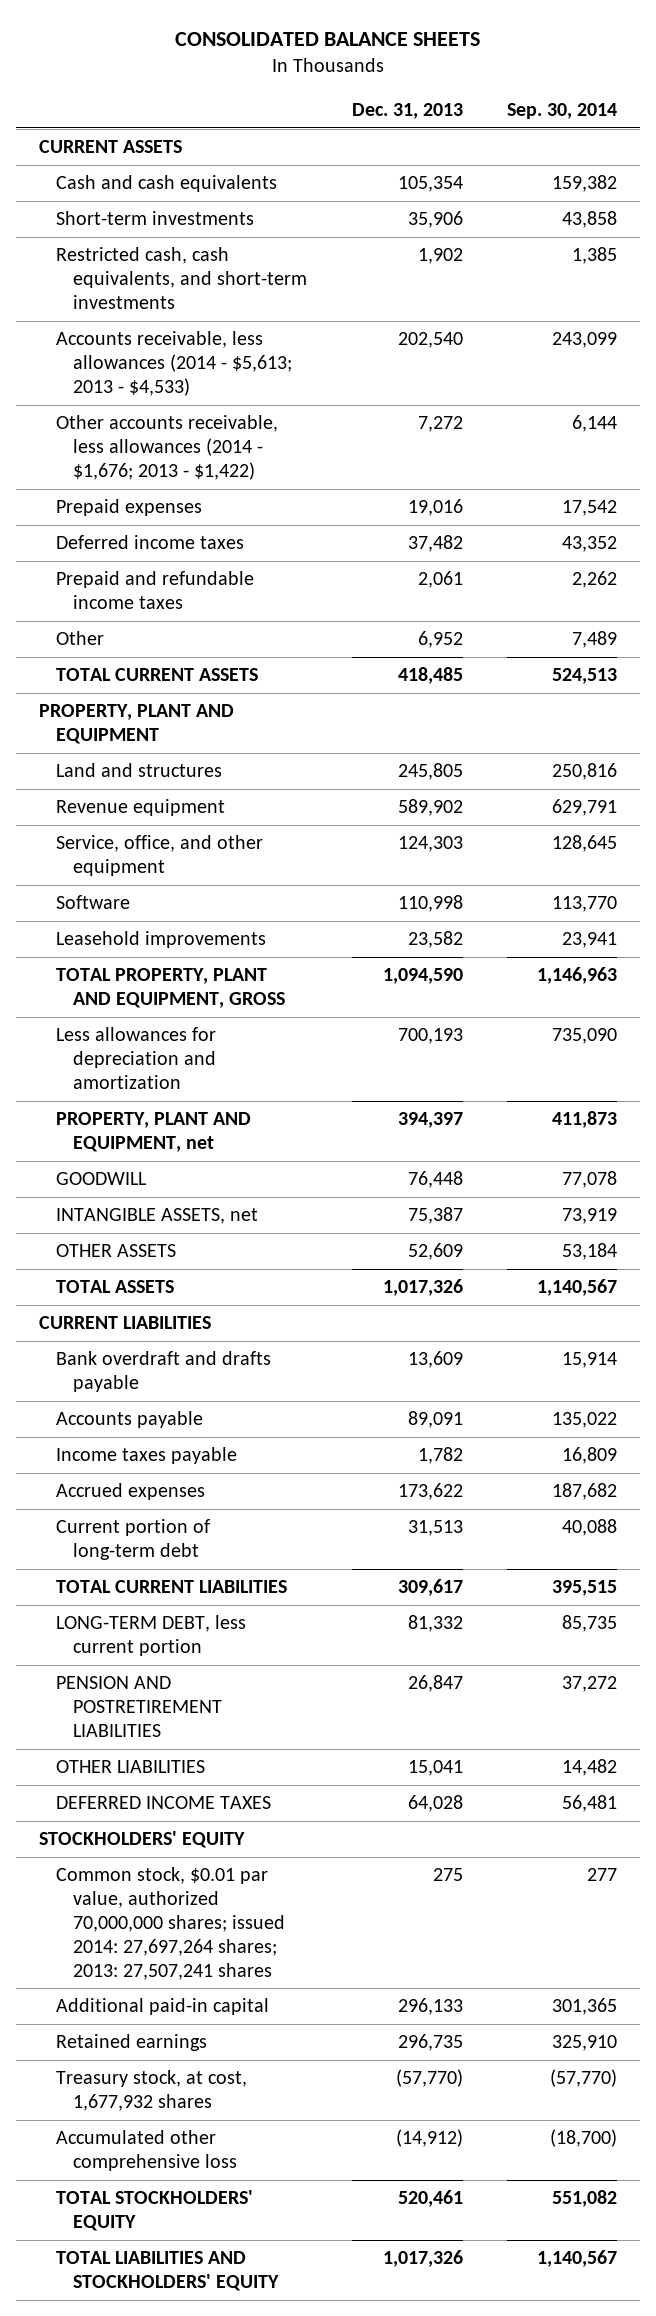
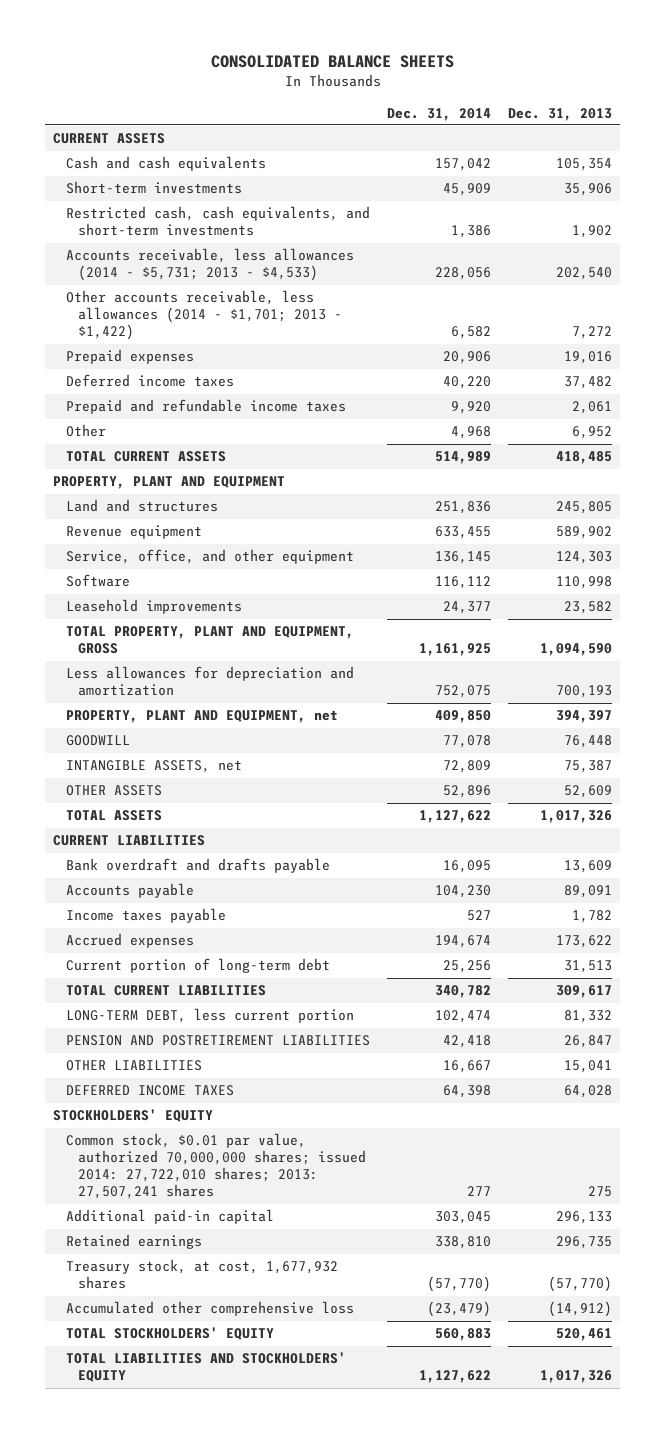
[507,102,618,119] Sep. 30, 2014 -> none
none -> [386,107,491,121] Dec. 31, 2014
[55,331,292,397] Accounts receivable, less allowances (2014 - $5,613; 2013 - $4,533) -> [65,248,354,282] Accounts receivable, less allowances (2014 - $5,731; 2013 - $4,533)
[55,415,278,481] Other accounts receivable, less allowances (2014 - $1,676; 2013 - $1,422) -> [65,290,343,341] Other accounts receivable, less allowances (2014 - $1,701; 2013 - $1,422)
[55,1867,285,1980] Common stock, $0.01 par value, authorized 70,000,000 shares; issued 2014: 27,697,264 shares; 2013: 27,507,241 shares -> [65,1133,367,1200] Common stock, $0.01 par value, authorized 70,000,000 shares; issued 2014: 27,722,010 shares; 2013: 27,507,241 shares

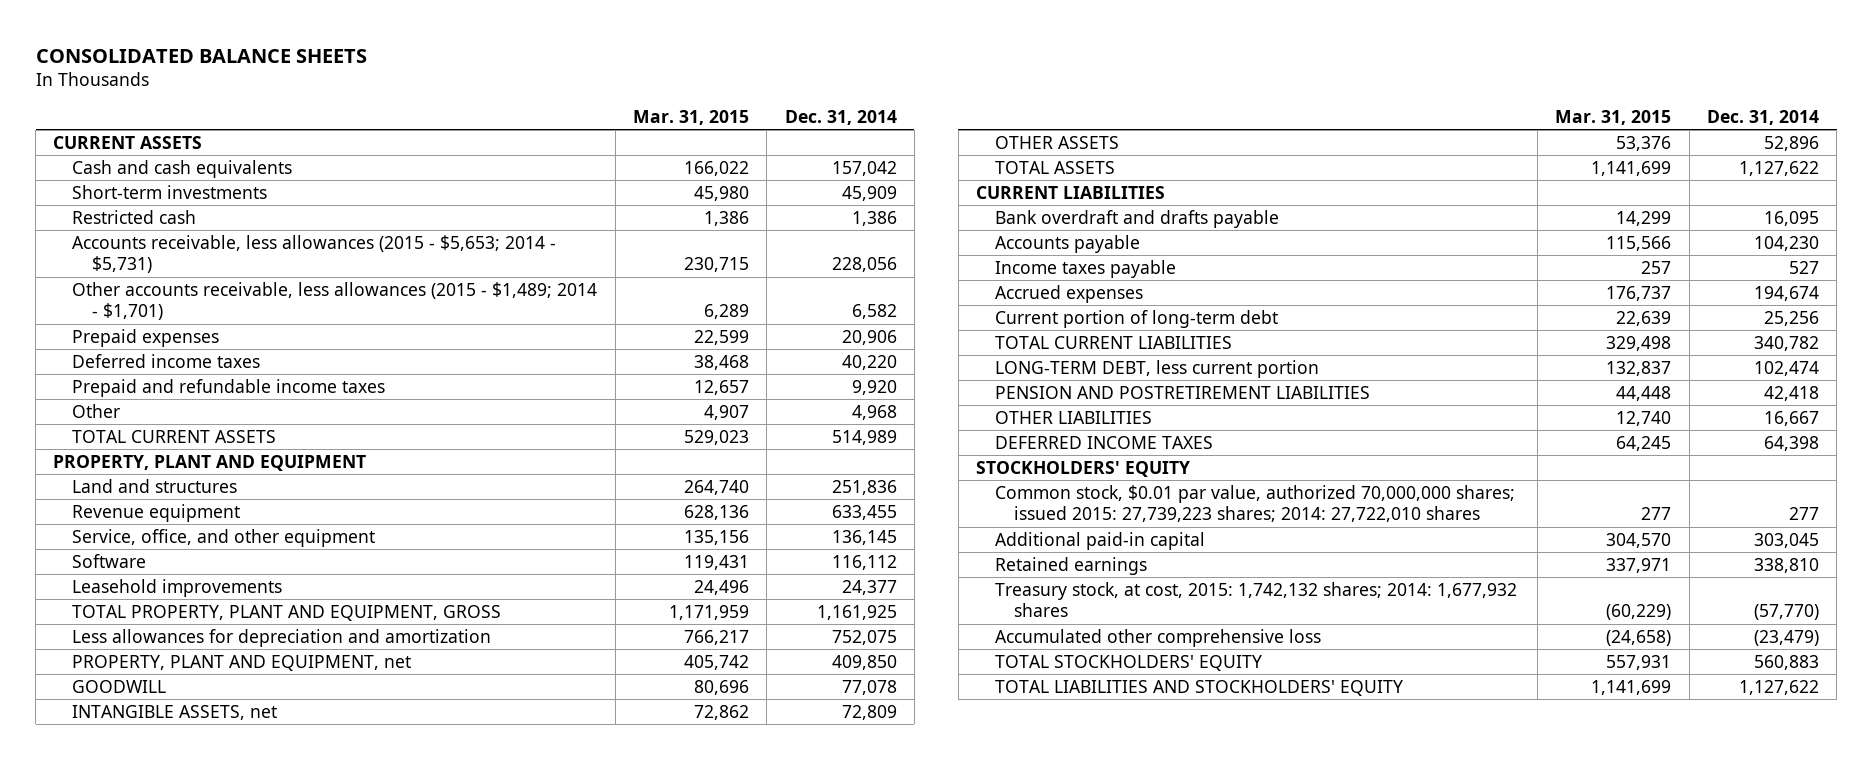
[507,107,612,121] Dec. 31, 2013 -> none
none -> [633,110,750,126] Mar. 31, 2015
[65,206,370,237] Restricted cash, cash equivalents, and short-term investments -> [72,210,197,225] Restricted cash
[65,248,354,282] Accounts receivable, less allowances (2014 - $5,731; 2013 - $4,533) -> [72,235,557,274] Accounts receivable, less allowances (2015 - $5,653; 2014 - $5,731)
[65,290,343,341] Other accounts receivable, less allowances (2014 - $1,701; 2013 - $1,422) -> [72,282,598,321] Other accounts receivable, less allowances (2015 - $1,489; 2014 - $1,701)
[65,1133,367,1200] Common stock, $0.01 par value, authorized 70,000,000 shares; issued 2014: 27,722,010 shares; 2013: 27,507,241 shares -> [994,485,1515,523] Common stock, $0.01 par value, authorized 70,000,000 shares; issued 2015: 27,739,223 shares; 2014: 27,722,010 shares
[65,1259,338,1290] Treasury stock, at cost, 1,677,932 shares -> [994,582,1517,618] Treasury stock, at cost, 2015: 1,742,132 shares; 2014: 1,677,932 shares

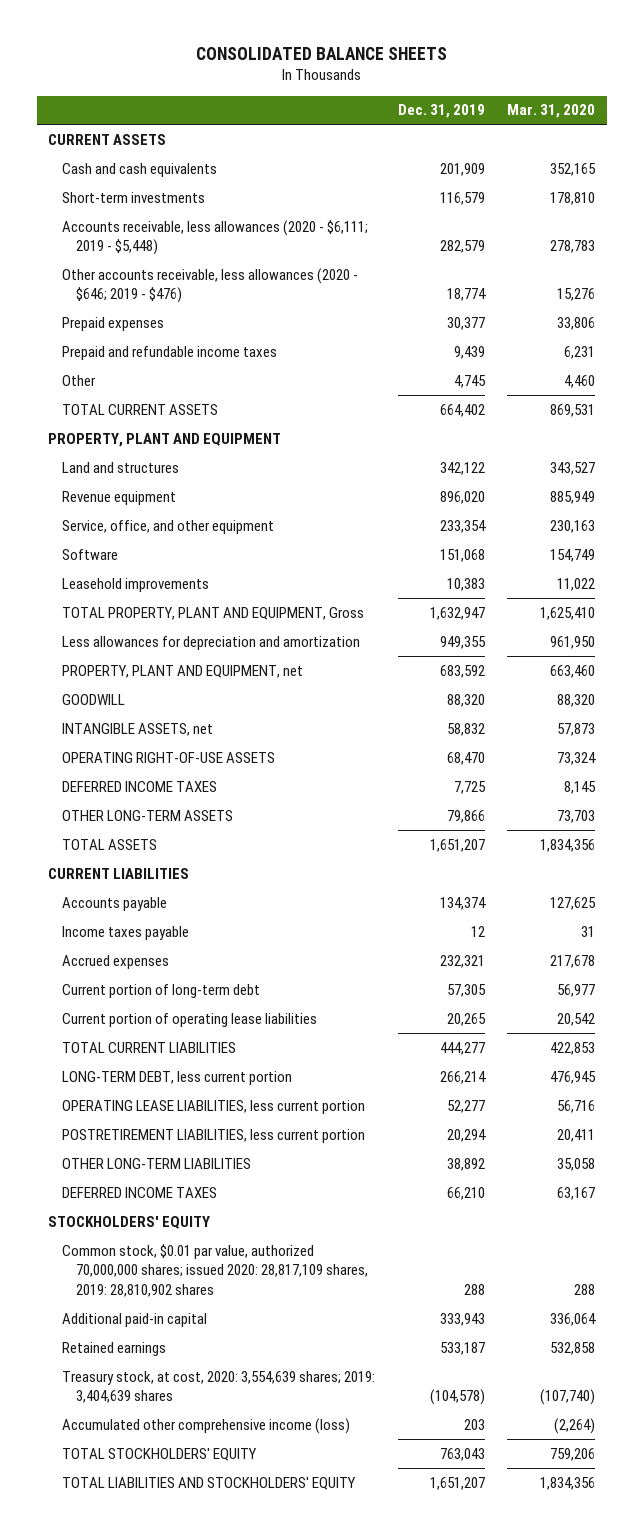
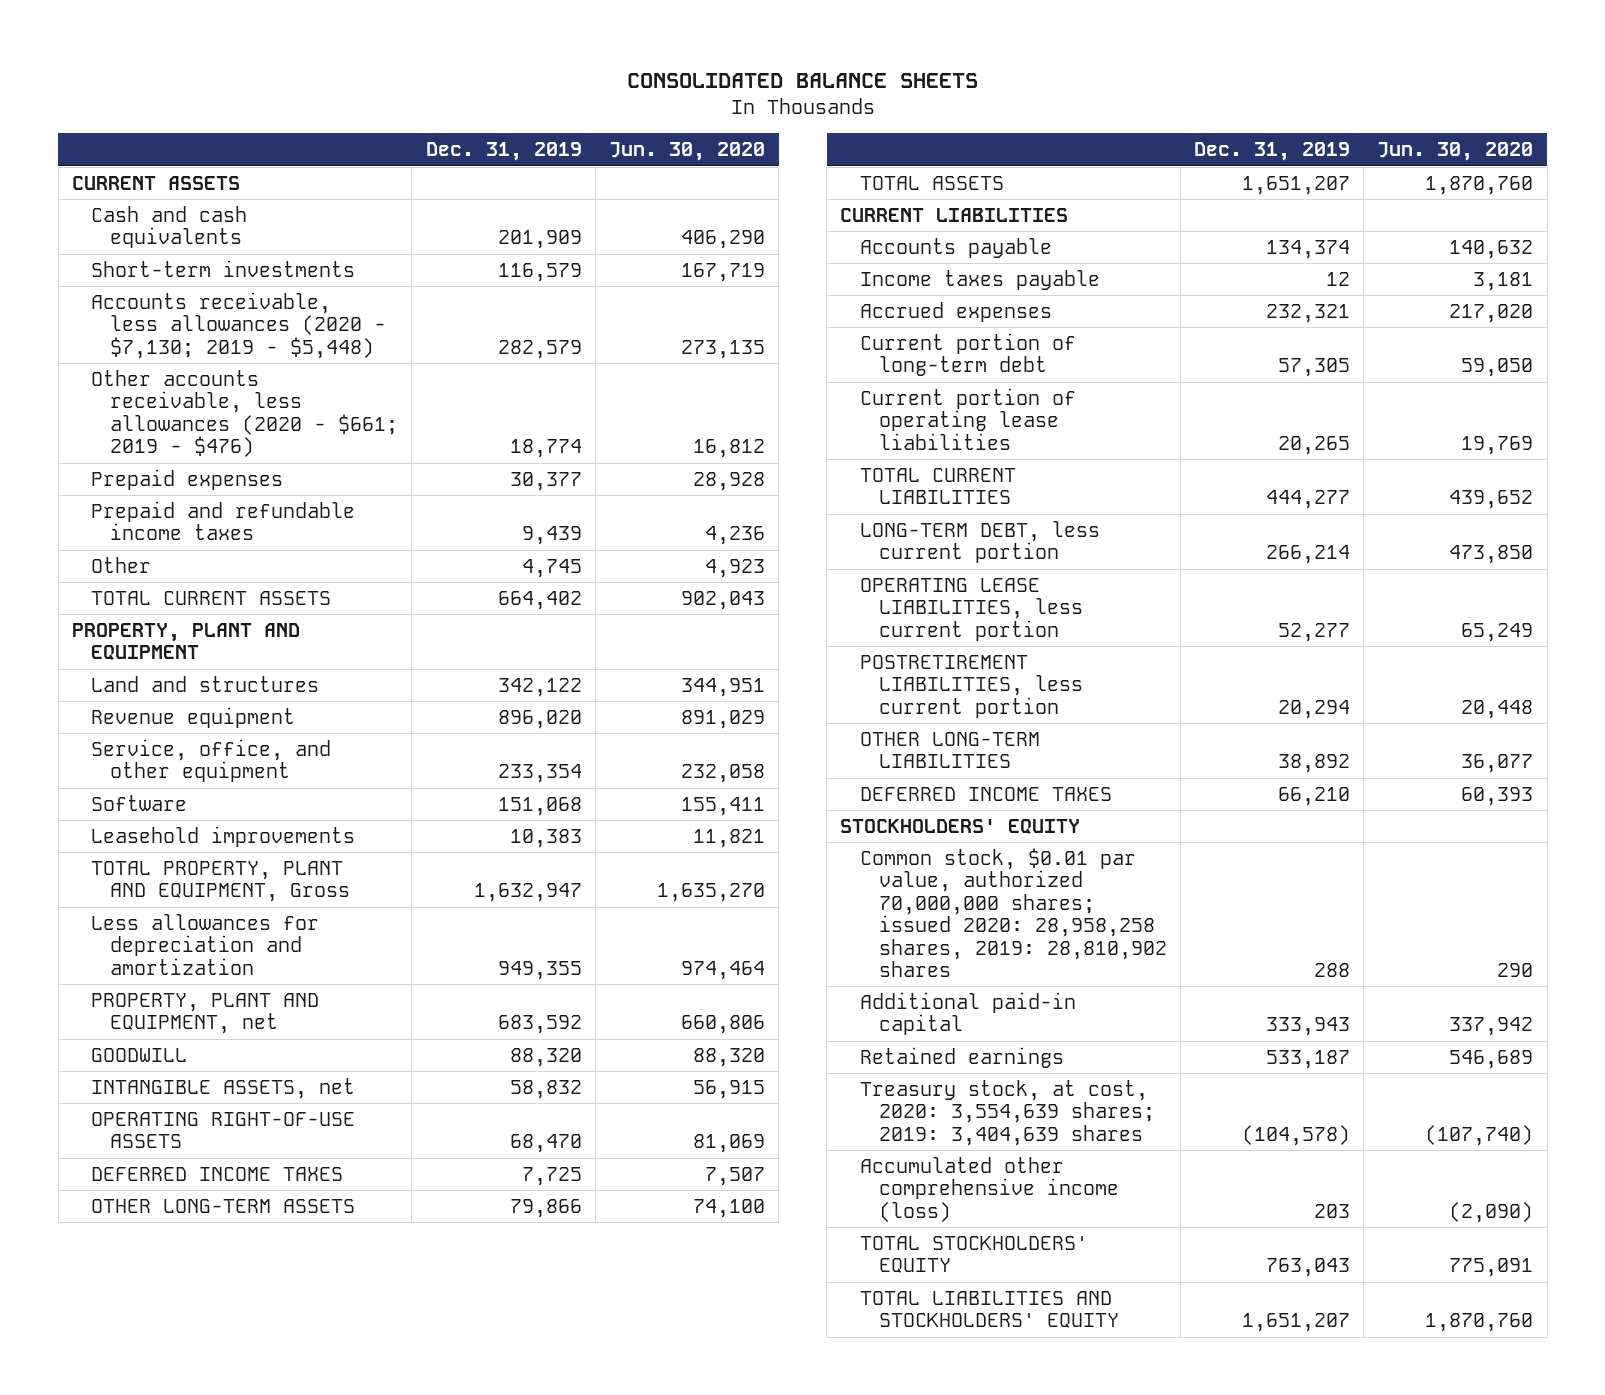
[507,104,596,119] Mar. 31, 2020 -> none
none -> [608,142,765,162] Jun. 30, 2020
[61,219,368,256] Accounts receivable, less allowances (2020 - $6,111; 2019 - $5,448) -> [91,291,387,359] Accounts receivable, less allowances (2020 - $7,130; 2019 - $5,448)
[61,267,358,304] Other accounts receivable, less allowances (2020 - $646; 2019 - $476) -> [91,369,399,458] Other accounts receivable, less allowances (2020 - $661; 2019 - $476)
[61,1243,368,1297] Common stock, $0.01 par value, authorized 70,000,000 shares; issued 2020: 28,817,109 shares, 2019: 28,810,902 shares -> [859,847,1167,977] Common stock, $0.01 par value, authorized 70,000,000 shares; issued 2020: 28,958,258 shares, 2019: 28,810,902 shares

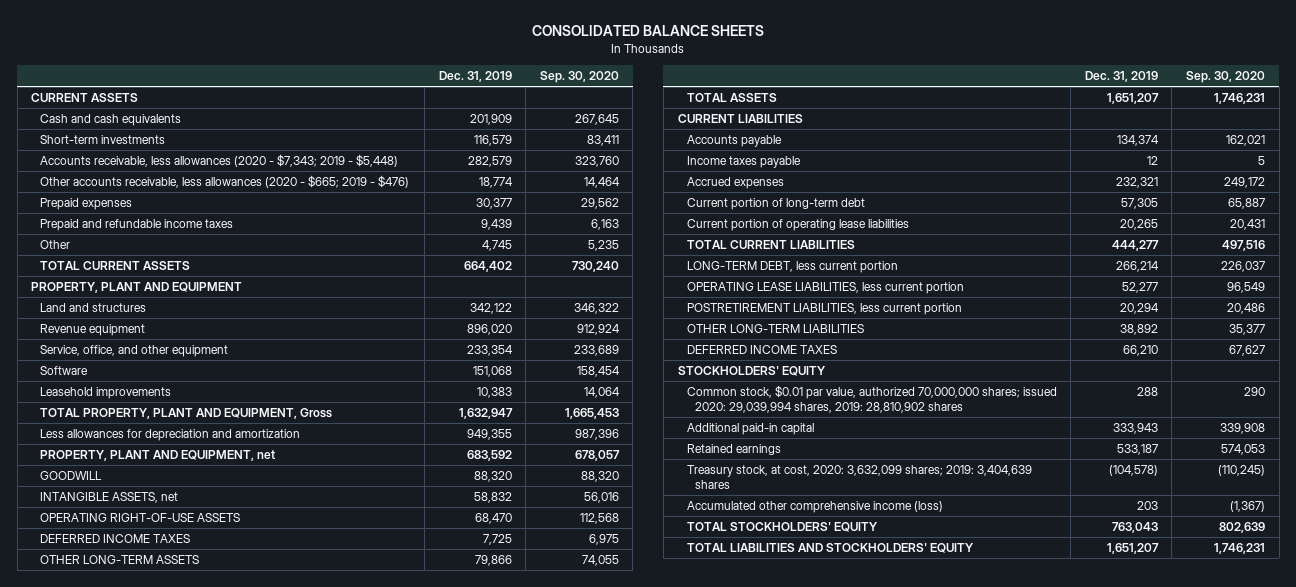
[608,142,765,162] Jun. 30, 2020 -> none
none -> [539,70,619,83] Sep. 30, 2020
[91,291,387,359] Accounts receivable, less allowances (2020 - $7,130; 2019 - $5,448) -> [40,154,399,168] Accounts receivable, less allowances (2020 - $7,343; 2019 - $5,448)
[91,369,399,458] Other accounts receivable, less allowances (2020 - $661; 2019 - $476) -> [40,175,410,189] Other accounts receivable, less allowances (2020 - $665; 2019 - $476)
[859,847,1167,977] Common stock, $0.01 par value, authorized 70,000,000 shares; issued 2020: 28,958,258 shares, 2019: 28,810,902 shares -> [686,385,1057,413] Common stock, $0.01 par value, authorized 70,000,000 shares; issued 2020: 29,039,994 shares, 2019: 28,810,902 shares
[859,1079,1155,1146] Treasury stock, at cost, 2020: 3,554,639 shares; 2019: 3,404,639 shares -> [686,465,1032,489] Treasury stock, at cost, 2020: 3,632,099 shares; 2019: 3,404,639 shares

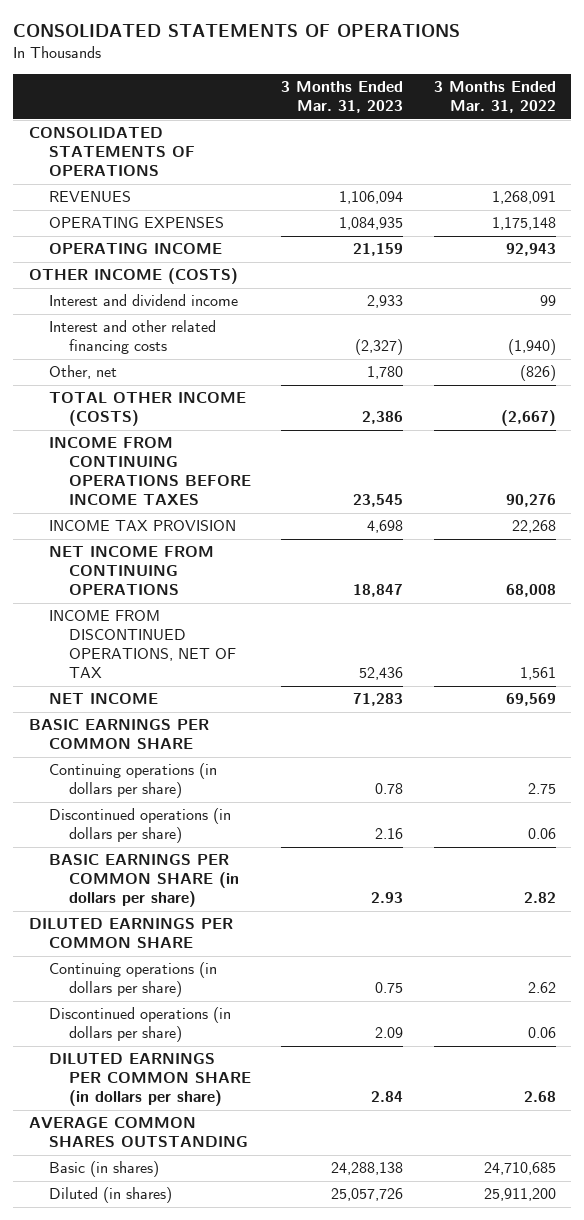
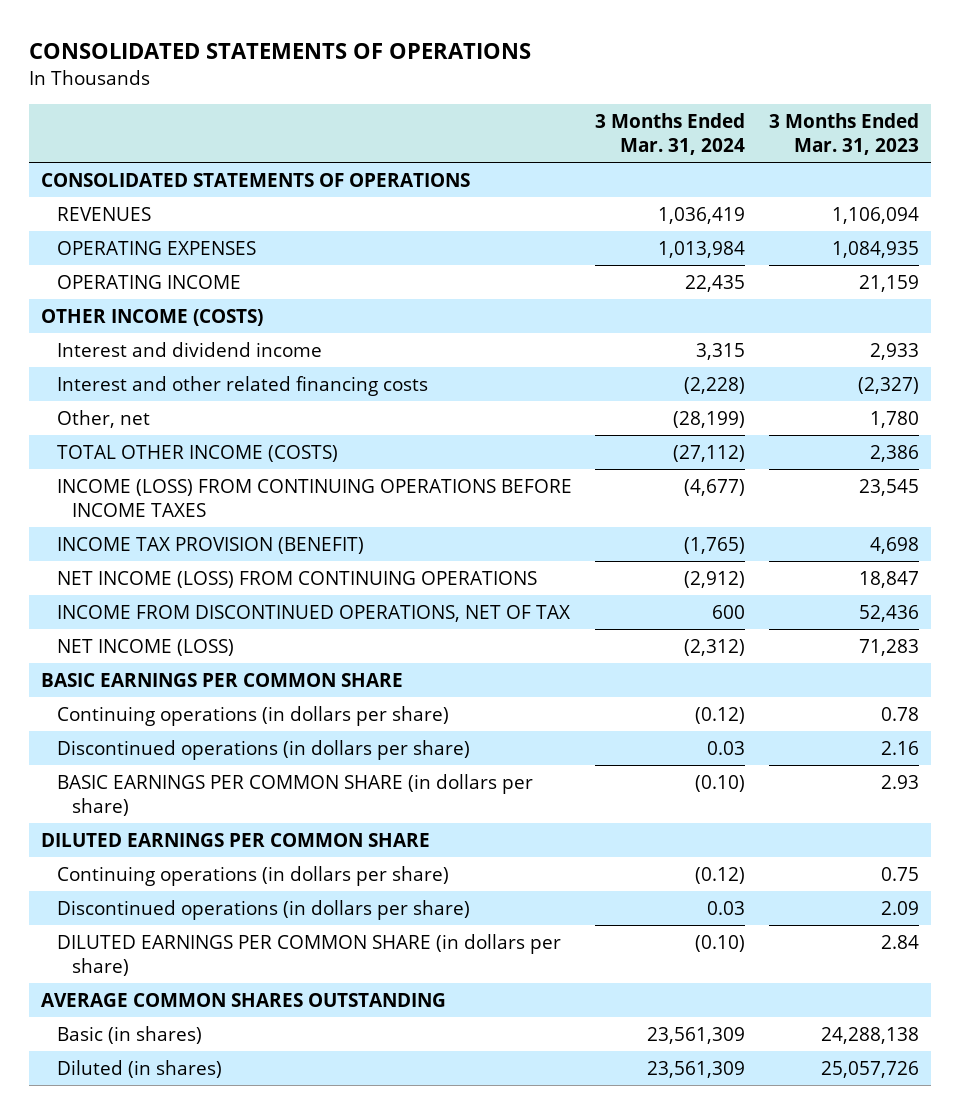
[433,81,556,114] 3 Months Ended Mar. 31, 2022 -> none
none -> [595,112,746,155] 3 Months Ended Mar. 31, 2024
[48,437,251,506] INCOME FROM CONTINUING OPERATIONS BEFORE INCOME TAXES -> [56,478,572,517] INCOME (LOSS) FROM CONTINUING OPERATIONS BEFORE INCOME TAXES
[48,520,236,532] INCOME TAX PROVISION -> [56,536,364,554] INCOME TAX PROVISION (BENEFIT)
[48,546,214,596] NET INCOME FROM CONTINUING OPERATIONS -> [56,570,537,588] NET INCOME (LOSS) FROM CONTINUING OPERATIONS
[48,693,158,705] NET INCOME -> [56,638,234,656] NET INCOME (LOSS)

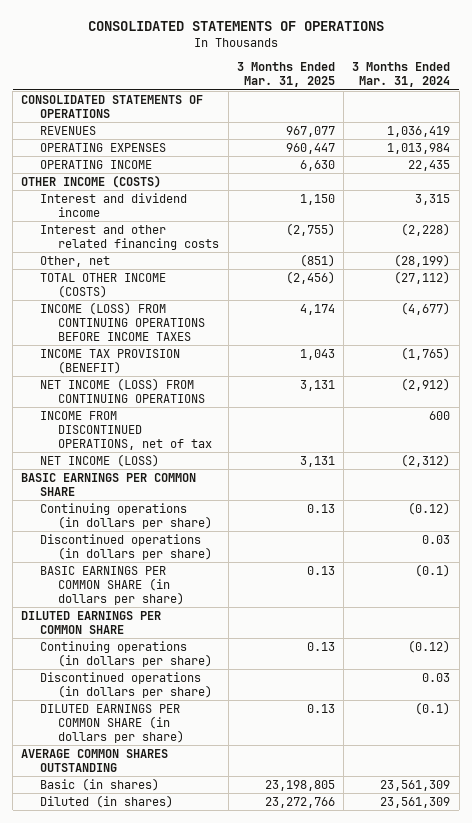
[768,112,919,155] 3 Months Ended Mar. 31, 2023 -> none
none -> [236,62,335,88] 3 Months Ended Mar. 31, 2025
[56,604,570,622] INCOME FROM DISCONTINUED OPERATIONS, NET OF TAX -> [39,410,213,450] INCOME FROM DISCONTINUED OPERATIONS, net of tax
[695,774,746,792] (0.10) -> [415,563,451,577] (0.1)
[695,934,746,952] (0.10) -> [415,701,451,715] (0.1)

